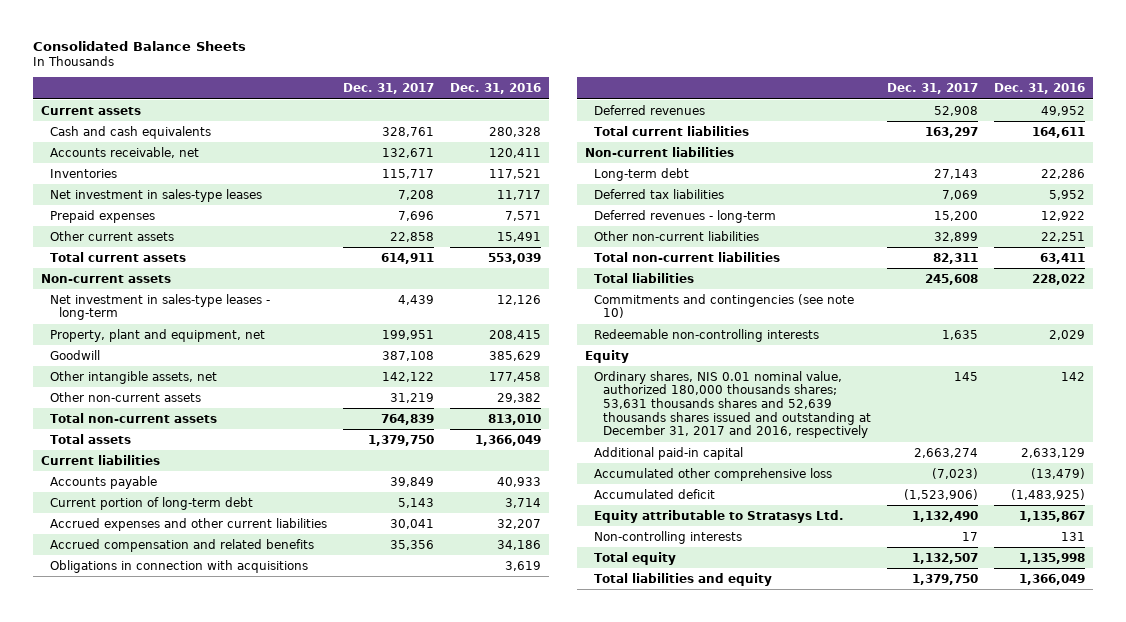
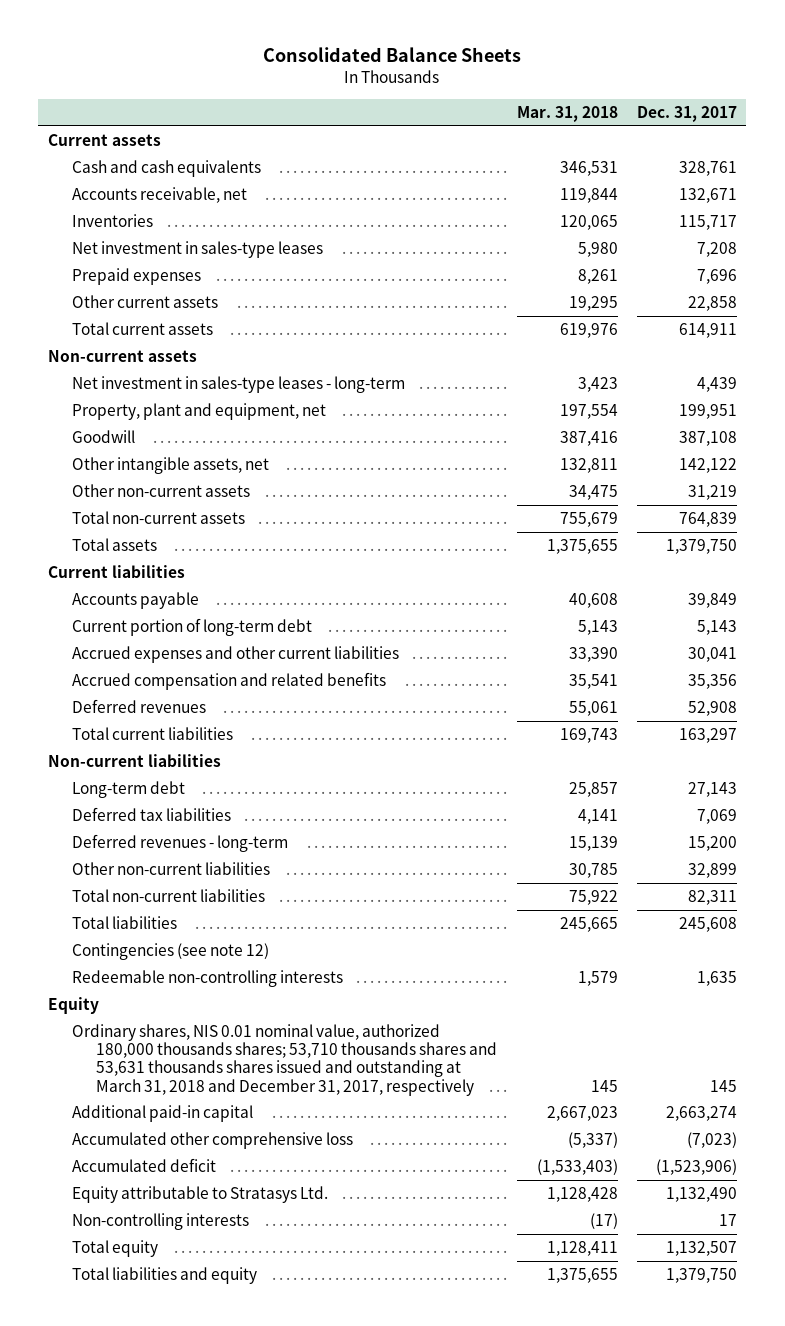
[449,83,541,95] Dec. 31, 2016 -> none
none -> [516,105,618,122] Mar. 31, 2018
[49,559,308,573] Obligations in connection with acquisitions -> none
[594,293,855,319] Commitments and contingencies (see note 10) -> [72,943,270,961] Contingencies (see note 12)
[594,370,871,439] Ordinary shares, NIS 0.01 nominal value, authorized 180,000 thousands shares; 53,631 thousands shares and 52,639 thousands shares issued and outstanding at December 31, 2017 and 2016, respectively -> [72,1024,498,1096] Ordinary shares, NIS 0.01 nominal value, authorized 180,000 thousands shares; 53,710 thousands shares and 53,631 thousands shares issued and outstanding at March 31, 2018 and December 31, 2017, respectively

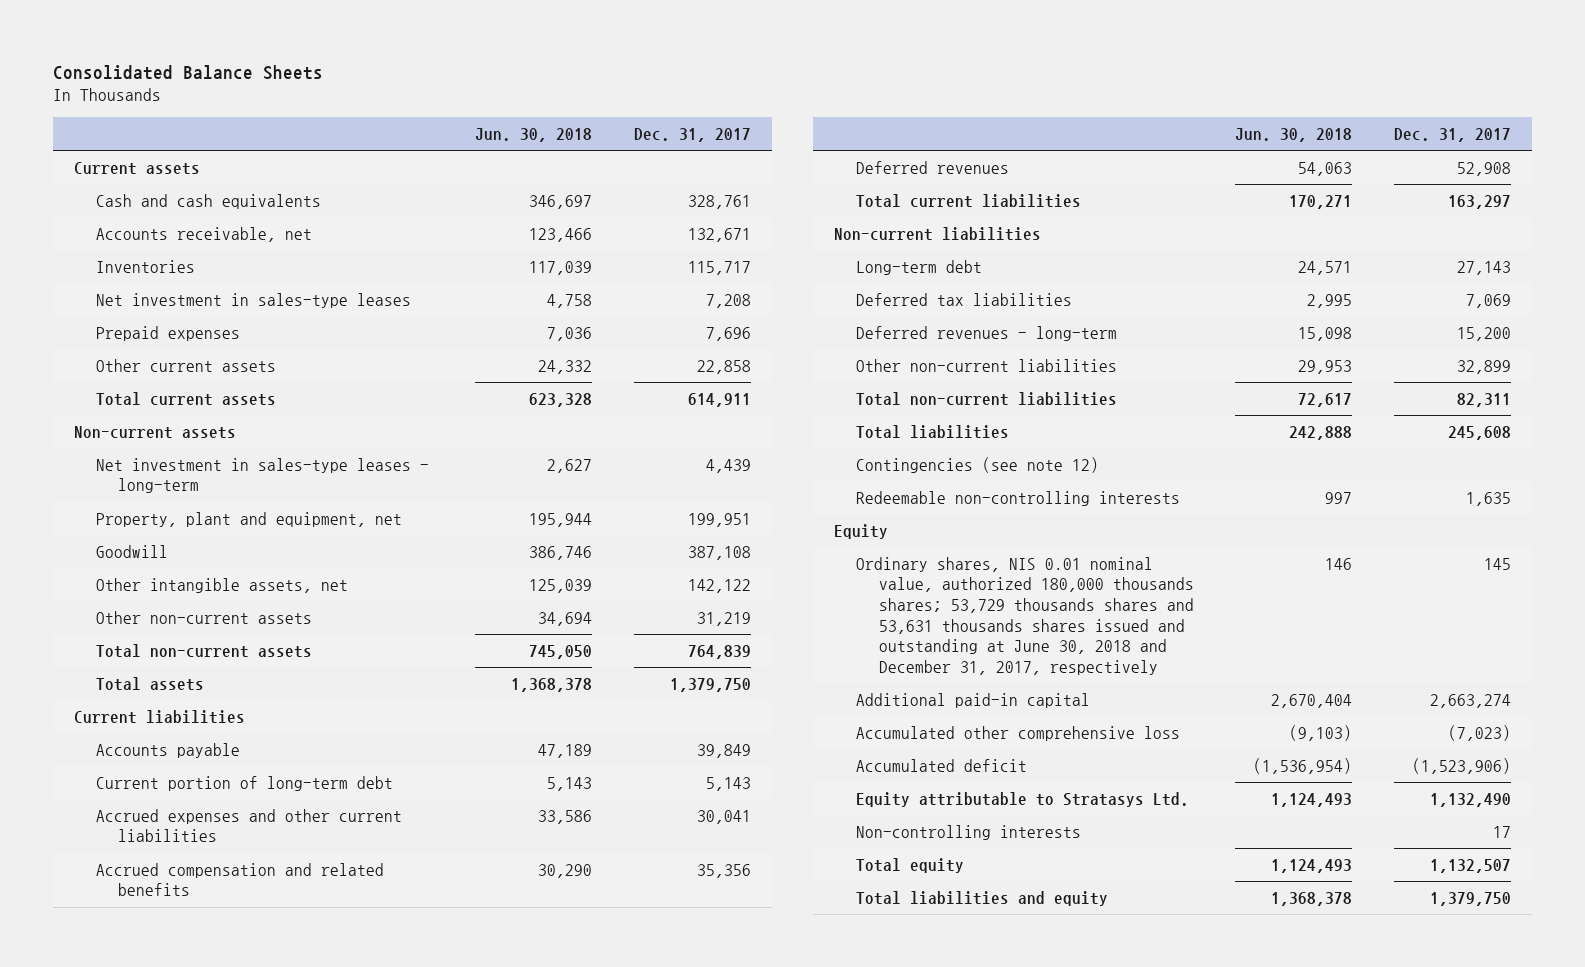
[516,105,618,122] Mar. 31, 2018 -> none
none -> [475,127,593,142] Jun. 30, 2018
[72,1024,498,1096] Ordinary shares, NIS 0.01 nominal value, authorized 180,000 thousands shares; 53,710 thousands shares and 53,631 thousands shares issued and outstanding at March 31, 2018 and December 31, 2017, respectively -> [856,556,1194,675] Ordinary shares, NIS 0.01 nominal value, authorized 180,000 thousands shares; 53,729 thousands shares and 53,631 thousands shares issued and outstanding at June 30, 2018 and December 31, 2017, respectively

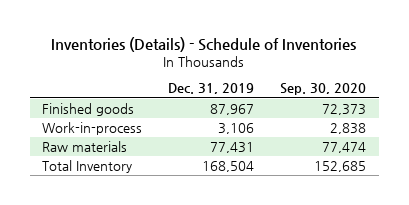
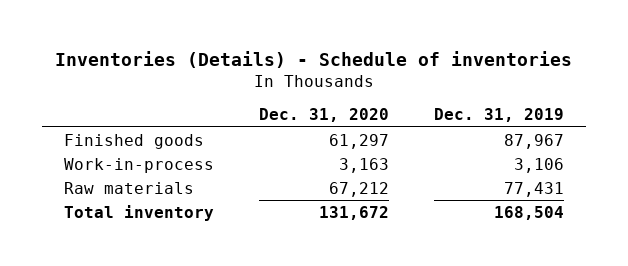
[51,36,357,52] Inventories (Details) - Schedule of Inventories -> [54,50,572,68] Inventories (Details) - Schedule of inventories
[280,83,367,96] Sep. 30, 2020 -> none
none -> [258,108,389,123] Dec. 31, 2020
[42,159,133,173] Total Inventory -> [64,204,215,221] Total inventory

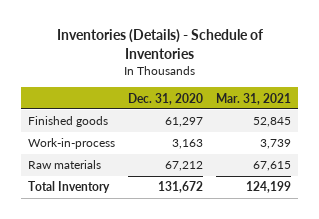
[54,50,572,68] Inventories (Details) - Schedule of inventories -> [56,29,263,59] Inventories (Details) - Schedule of Inventories
[433,108,564,123] Dec. 31, 2019 -> none
none -> [216,92,292,105] Mar. 31, 2021
[64,204,215,221] Total inventory -> [28,181,111,194] Total Inventory

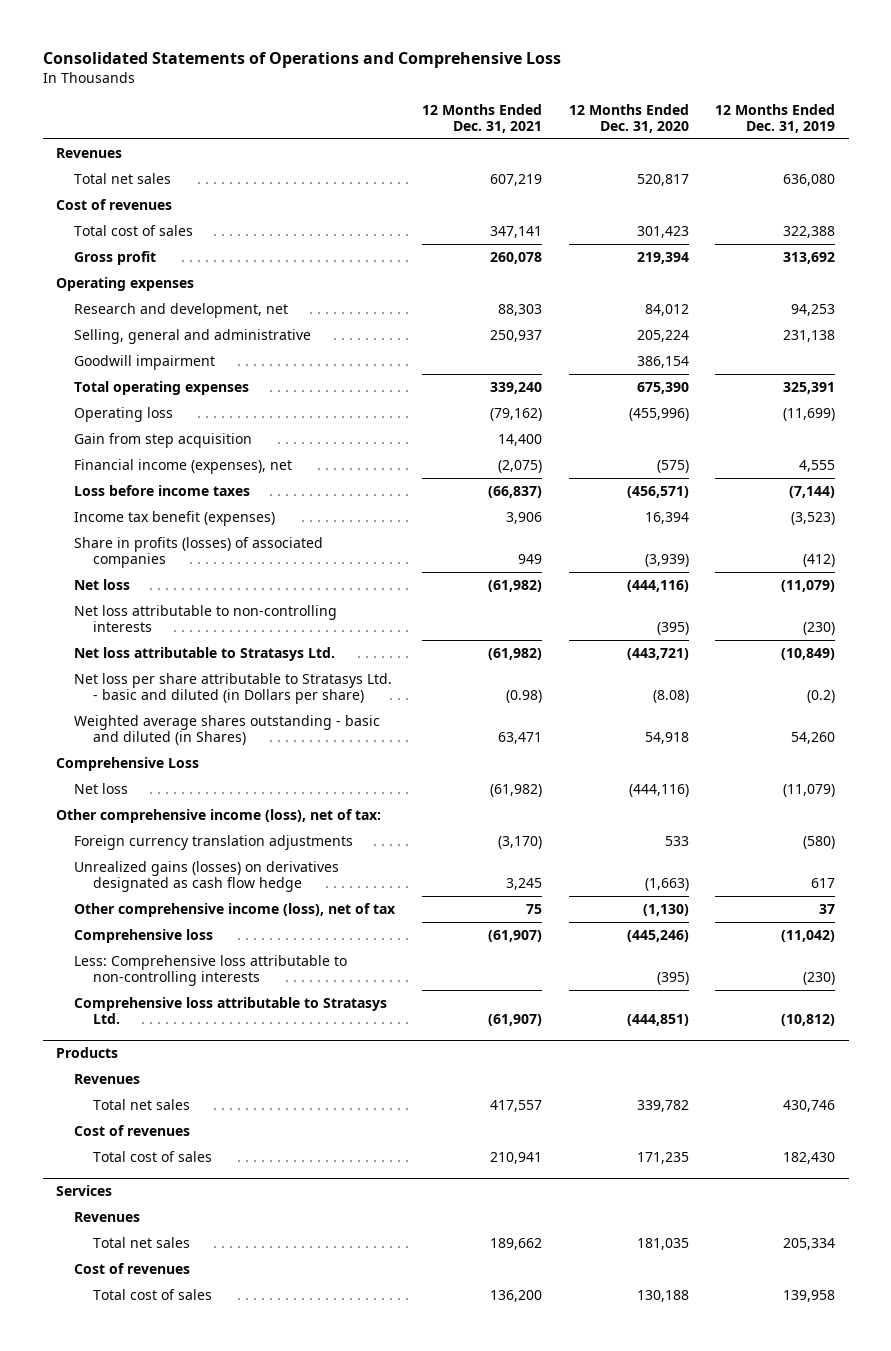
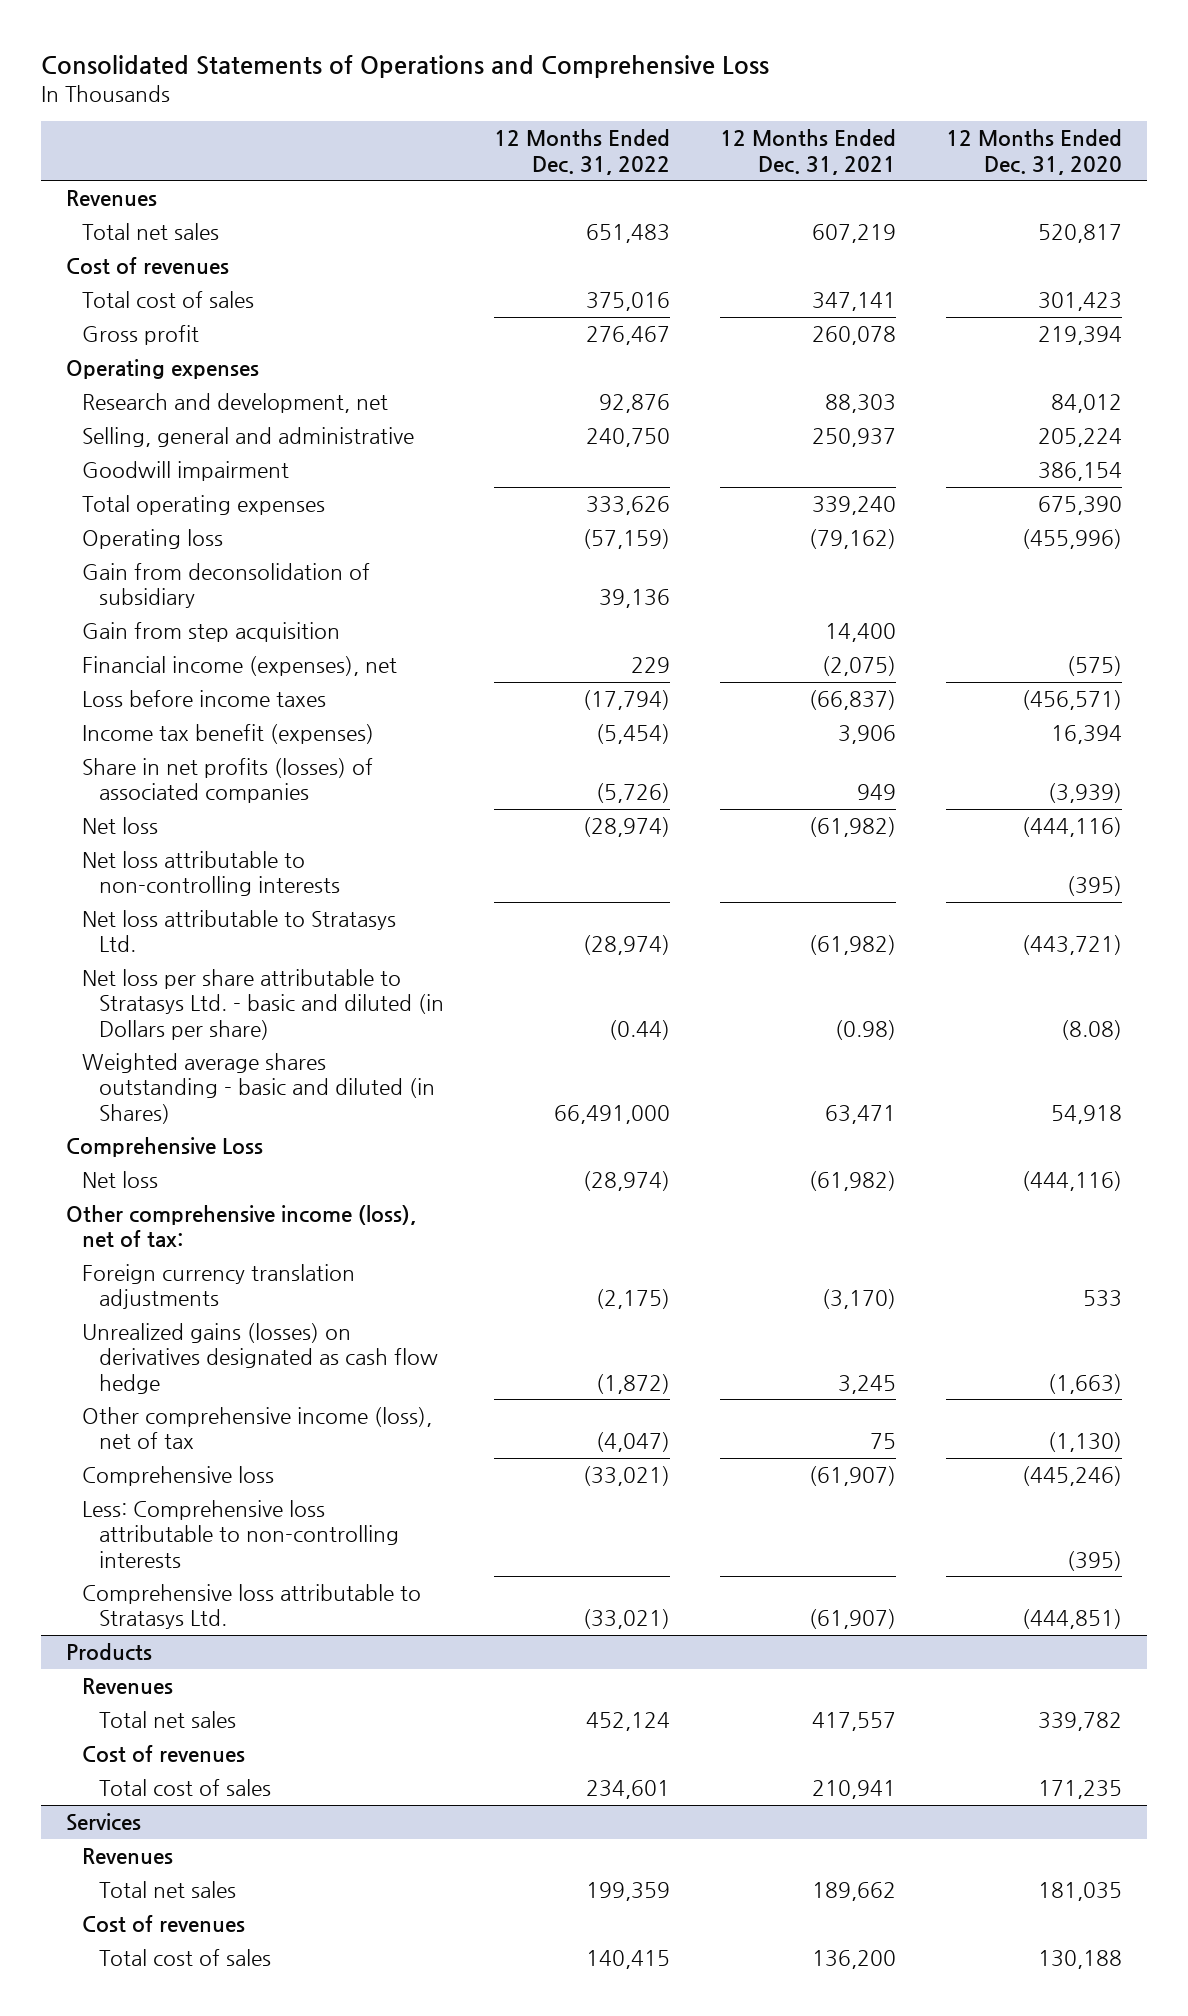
[715,103,836,133] 12 Months Ended Dec. 31, 2019 -> none
none -> [494,129,671,175] 12 Months Ended Dec. 31, 2022
none -> [82,563,371,609] Gain from deconsolidation of subsidiary
[74,536,324,569] Share in profits (losses) of associated companies -> [82,758,374,804] Share in net profits (losses) of associated companies

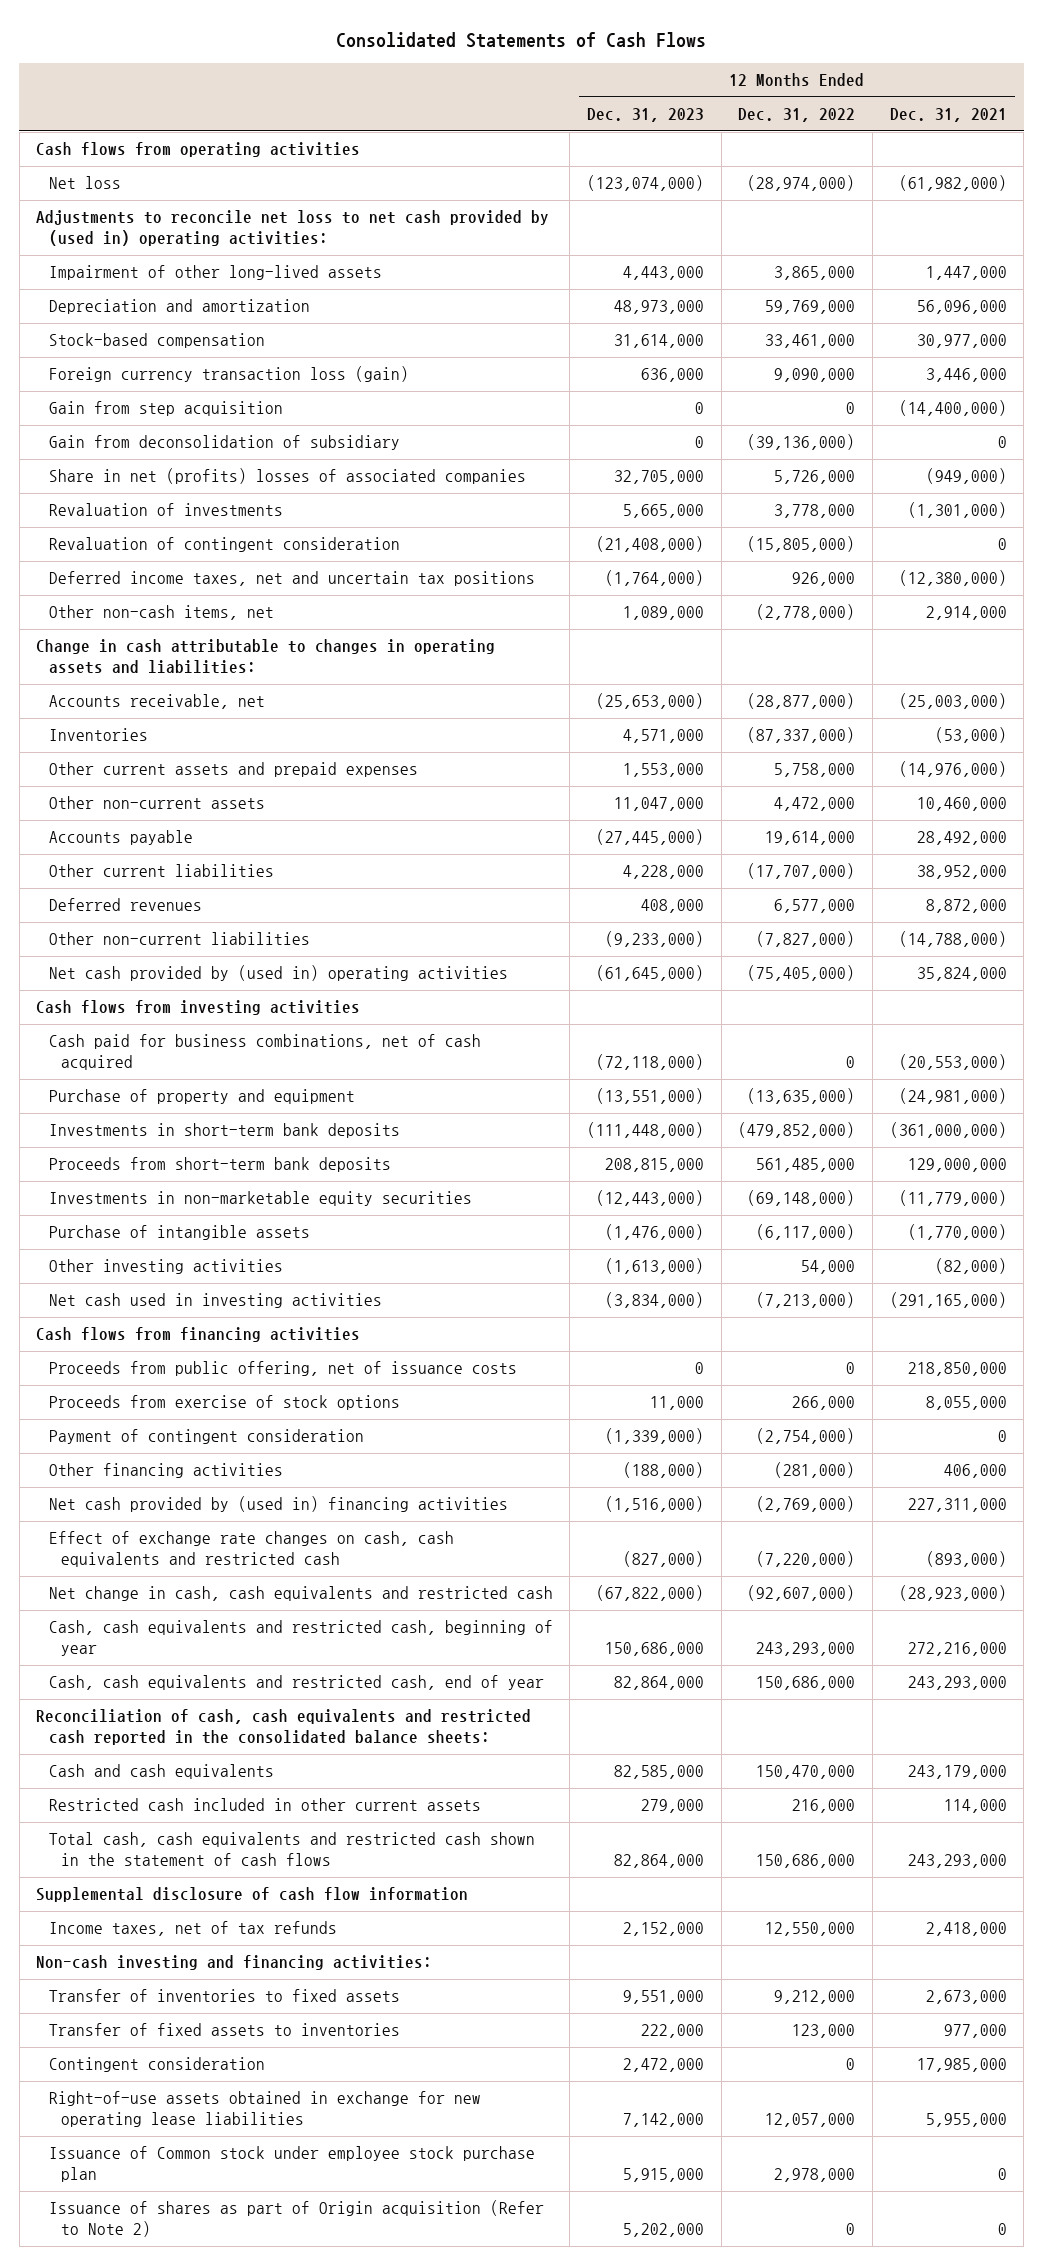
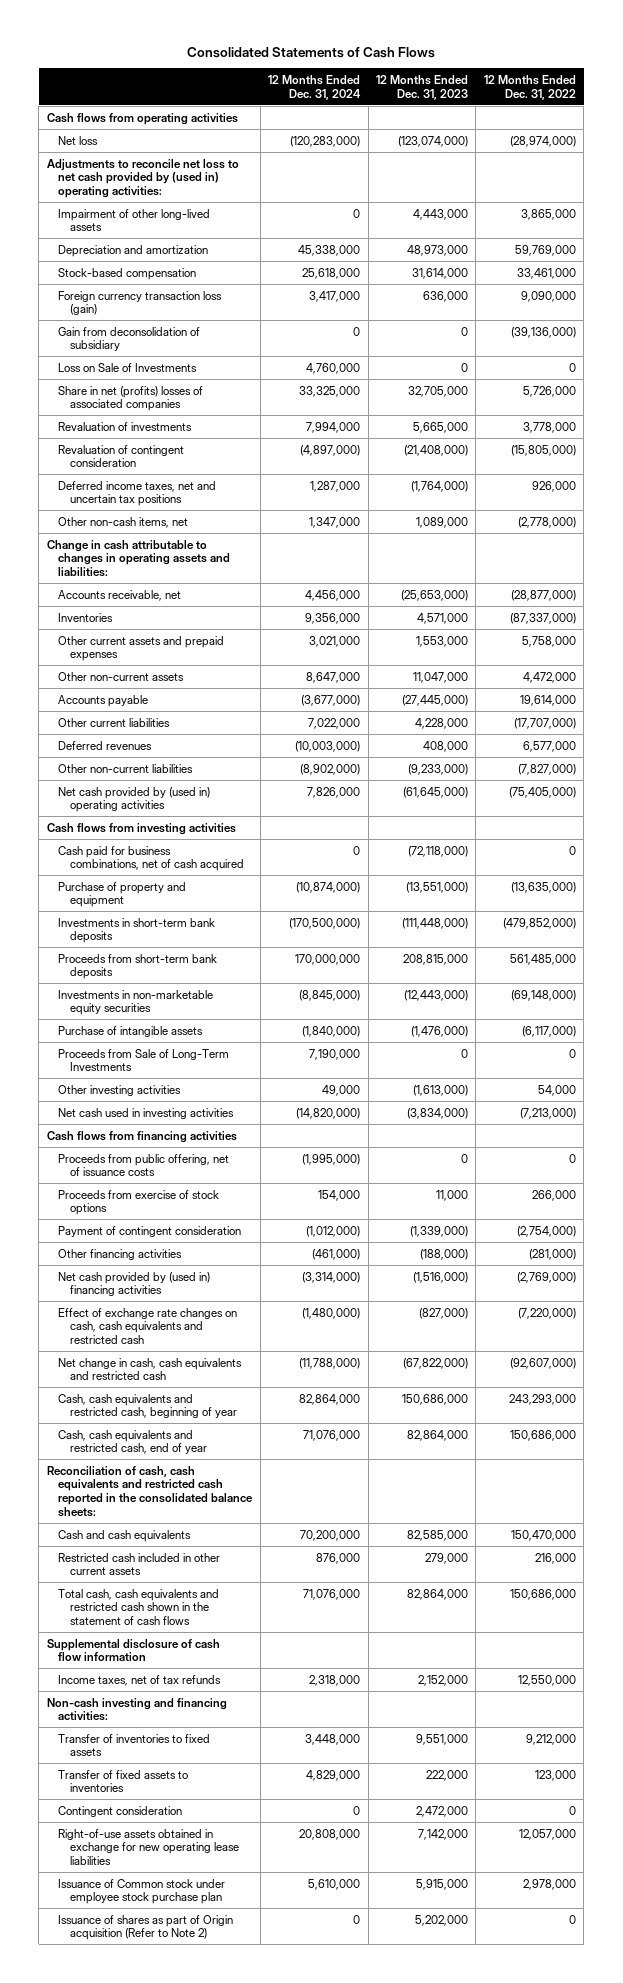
[889,108,1007,123] Dec. 31, 2021 -> none
none -> [268,74,362,100] 12 Months Ended Dec. 31, 2024
[48,401,283,417] Gain from step acquisition -> none
none -> [58,362,198,372] Loss on Sale of Investments
none -> [58,1048,230,1072] Proceeds from Sale of Long-Term Investments

